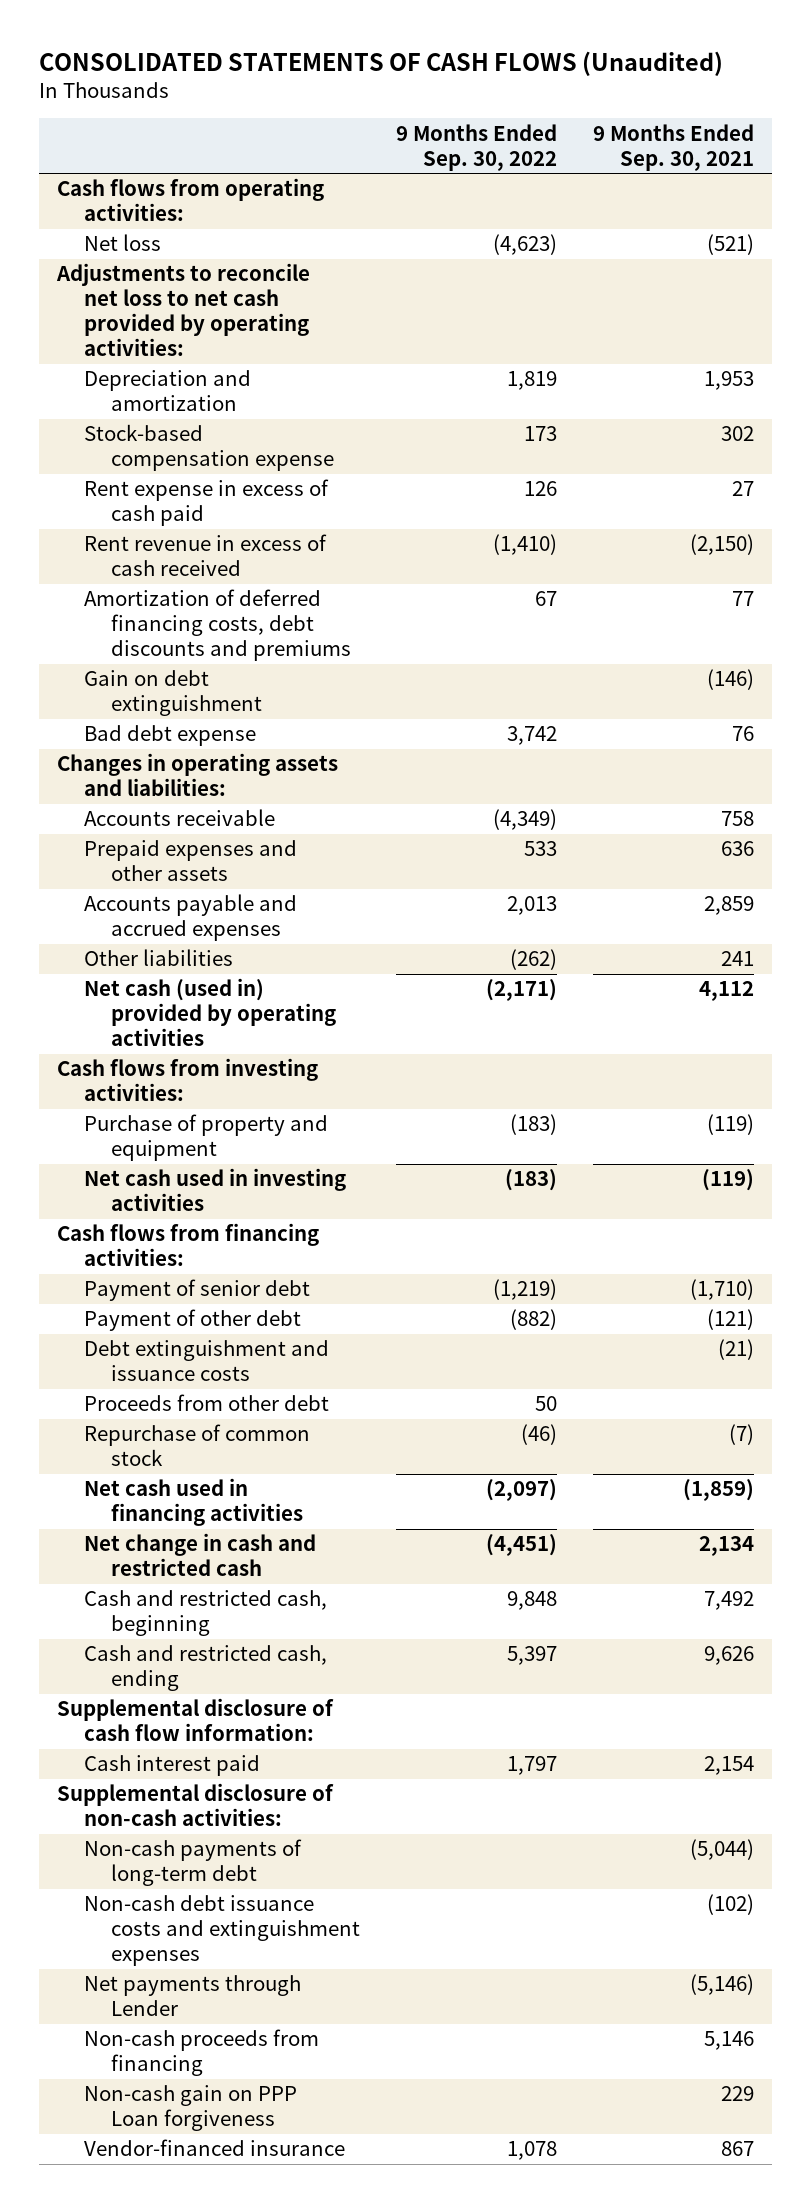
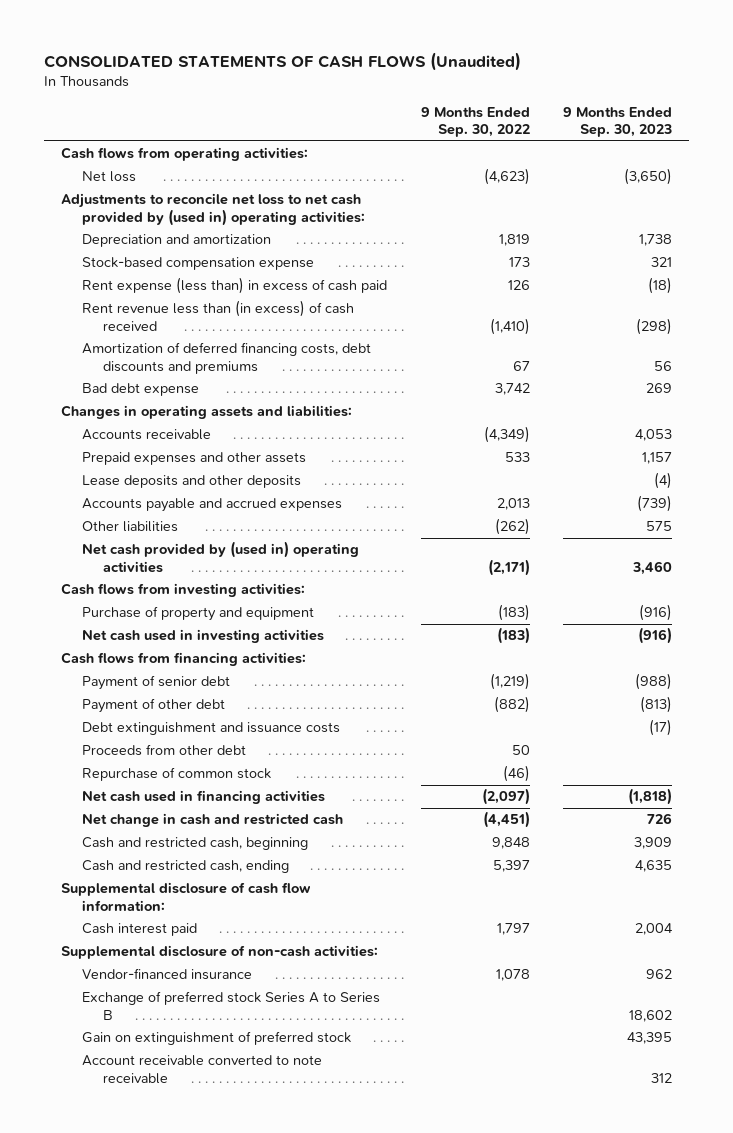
[593,123,755,171] 9 Months Ended Sep. 30, 2021 -> none
none -> [563,106,673,137] 9 Months Ended Sep. 30, 2023
[56,263,311,357] Adjustments to reconcile net loss to net cash provided by operating activities: -> [61,193,366,226] Adjustments to reconcile net loss to net cash provided by (used in) operating activities:
[84,479,330,527] Rent expense in excess of cash paid -> [82,277,388,295] Rent expense (less than) in excess of cash paid
[84,534,328,577] Rent revenue in excess of cash received -> [82,300,355,331] Rent revenue less than (in excess) of cash received
[84,670,263,717] Gain on debt extinguishment -> none
none -> [82,475,302,489] Lease deposits and other deposits
[84,978,337,1047] Net cash (used in) provided by operating activities -> [82,541,360,573] Net cash provided by (used in) operating activities
[84,1839,303,1887] Non-cash payments of long-term debt -> none
[84,1895,361,1967] Non-cash debt issuance costs and extinguishment expenses -> none
[84,1975,302,2017] Net payments through Lender -> none
[84,2029,320,2077] Non-cash proceeds from financing -> none
[84,2085,298,2132] Non-cash gain on PPP Loan forgiveness -> none
none -> [82,991,381,1020] Exchange of preferred stock Series A to Series B
none -> [82,1031,352,1046] Gain on extinguishment of preferred stock
none -> [82,1055,323,1084] Account receivable converted to note receivable

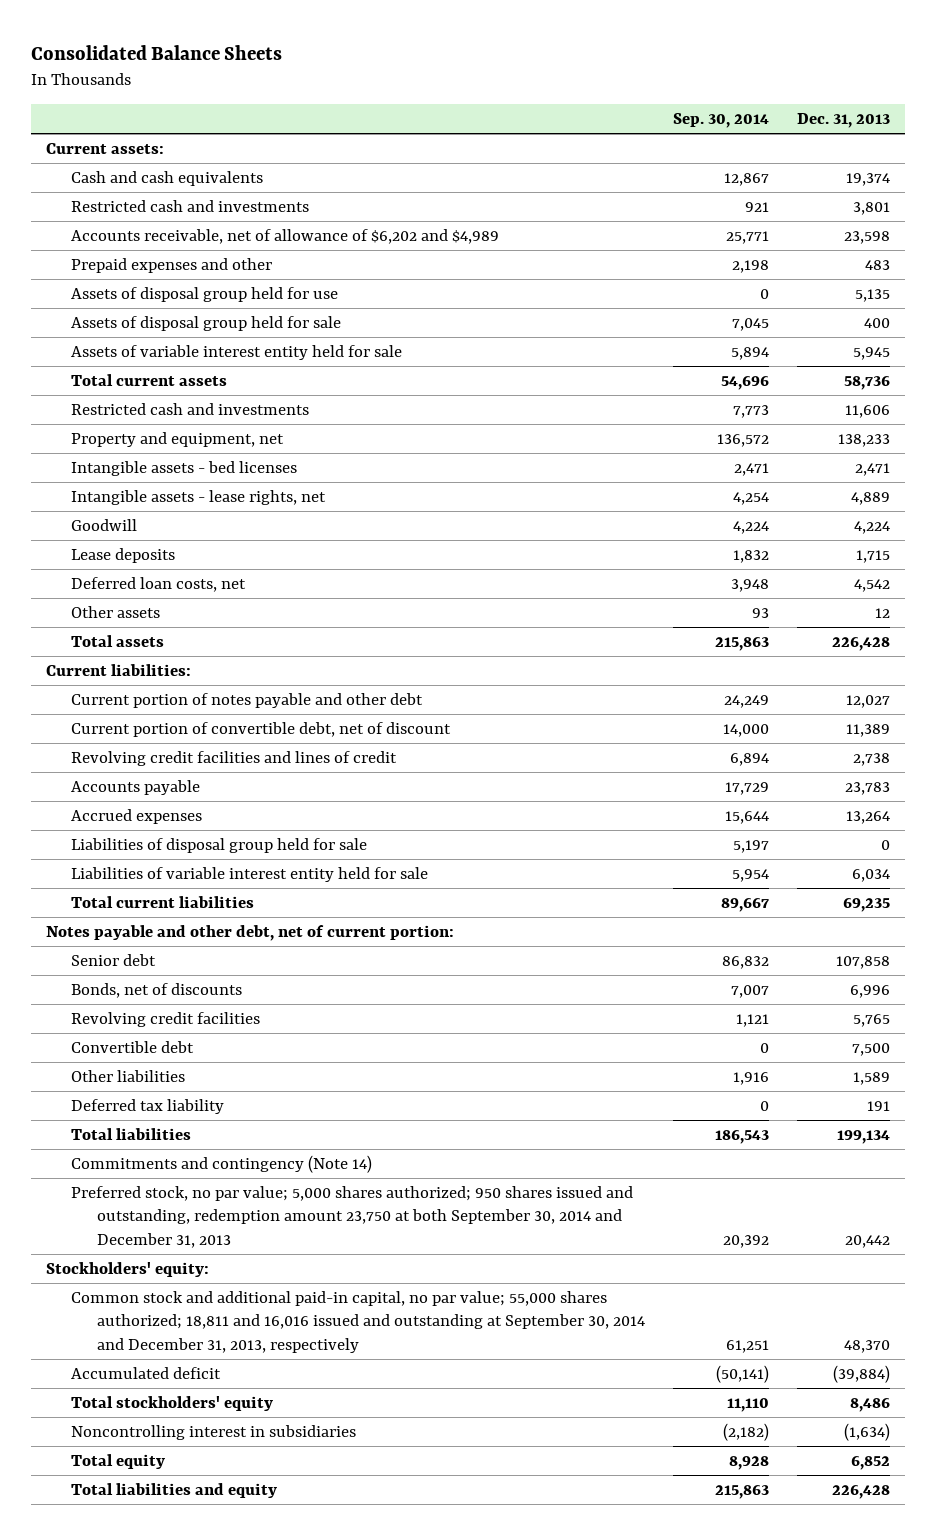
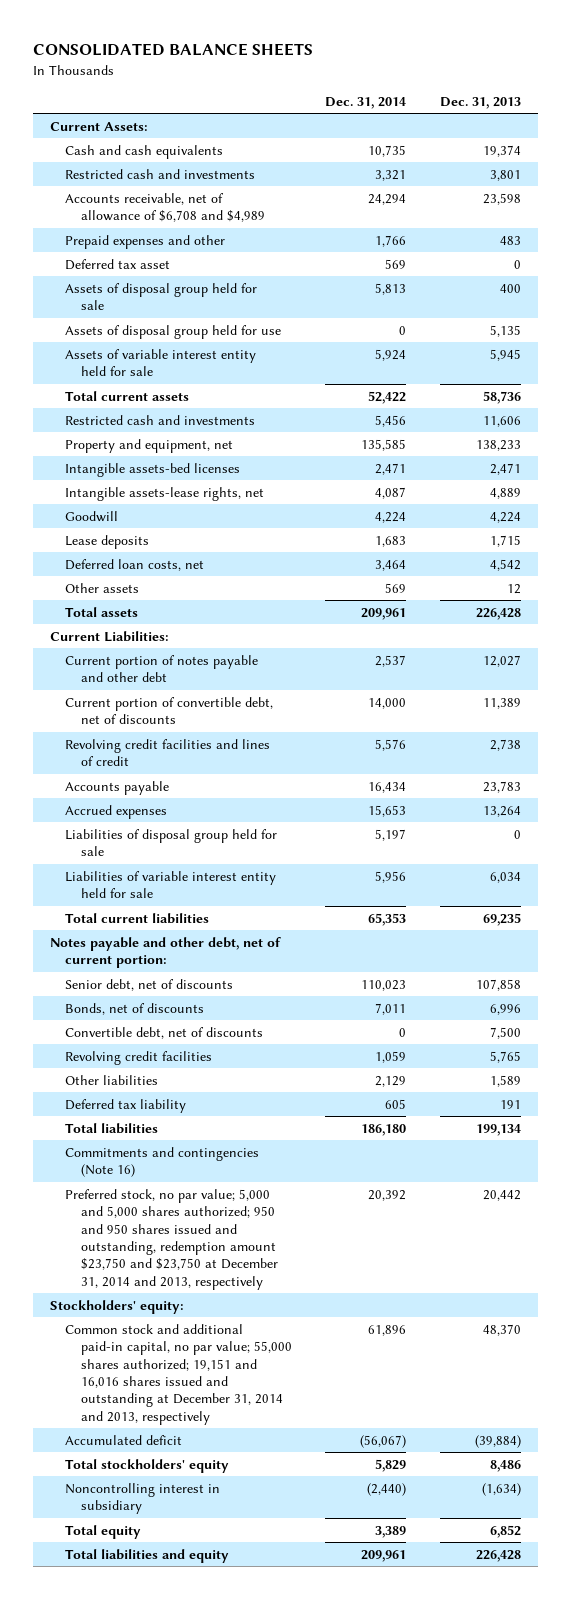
[31,45,283,61] Consolidated Balance Sheets -> [33,43,314,57] CONSOLIDATED BALANCE SHEETS
[673,112,770,128] Sep. 30, 2014 -> none
none -> [325,96,407,109] Dec. 31, 2014
[45,142,164,154] Current assets: -> [50,121,149,131] Current Assets:
[71,228,500,244] Accounts receivable, net of allowance of $6,202 and $4,989 -> [65,192,265,223] Accounts receivable, net of allowance of $6,708 and $4,989
none -> [65,258,171,270] Deferred tax asset
[71,286,339,302] Assets of disposal group held for use -> [65,324,282,339] Assets of disposal group held for use
[71,460,298,476] Intangible assets - bed licenses -> [65,462,241,477] Intangible assets-bed licenses
[71,489,327,505] Intangible assets - lease rights, net -> [65,486,265,501] Intangible assets-lease rights, net
[45,663,191,676] Current liabilities: -> [50,630,170,642] Current Liabilities:
[71,721,452,737] Current portion of convertible debt, net of discount -> [65,696,274,725] Current portion of convertible debt, net of discounts
[71,953,157,966] Senior debt -> [65,978,234,991] Senior debt, net of discounts
none -> [65,1026,264,1039] Convertible debt, net of discounts
[71,1040,195,1053] Convertible debt -> none
[71,1154,373,1173] Commitments and contingency (Note 14) -> [65,1146,260,1178] Commitments and contingencies (Note 16)
[71,1185,634,1248] Preferred stock, no par value; 5,000 shares authorized; 950 shares issued and outstanding, redemption amount 23,750 at both September 30, 2014 and December 31, 2013 -> [65,1188,278,1290] Preferred stock, no par value; 5,000 and 5,000 shares authorized; 950 and 950 shares issued and outstanding, redemption amount $23,750 and $23,750 at December 31, 2014 and 2013, respectively
[71,1290,645,1353] Common stock and additional paid-in capital, no par value; 55,000 shares authorized; 18,811 and 16,016 issued and outstanding at September 30, 2014 and December 31, 2013, respectively -> [65,1323,292,1425] Common stock and additional paid-in capital, no par value; 55,000 shares authorized; 19,151 and 16,016 shares issued and outstanding at December 31, 2014 and 2013, respectively
[71,1424,357,1440] Noncontrolling interest in subsidiaries -> [65,1482,221,1515] Noncontrolling interest in subsidiary

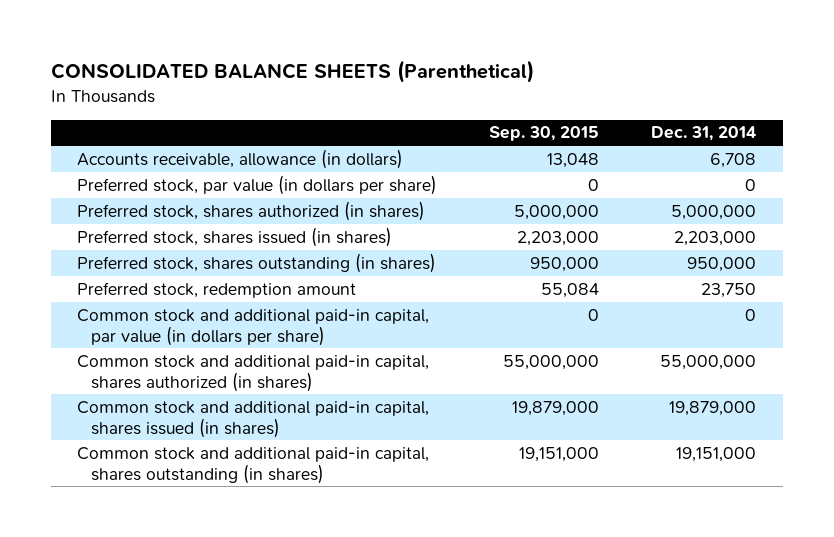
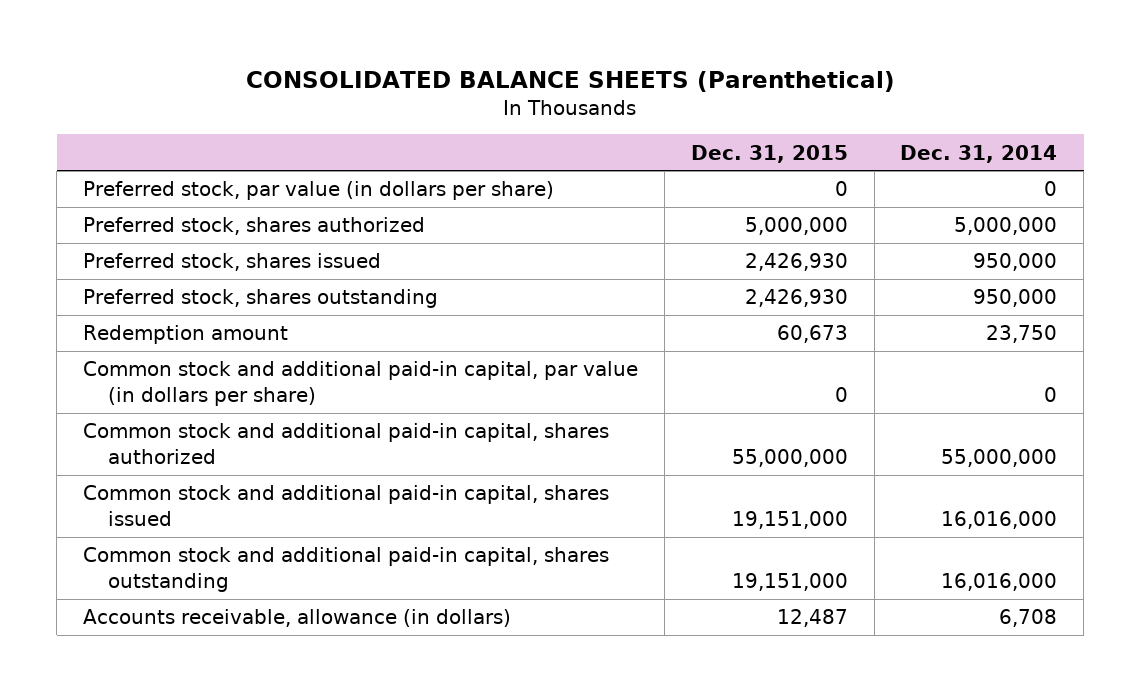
[489,126,600,142] Sep. 30, 2015 -> none
none -> [690,144,848,163] Dec. 31, 2015
[77,200,426,221] Preferred stock, shares authorized (in shares) -> [83,217,426,236] Preferred stock, shares authorized
[77,226,393,247] Preferred stock, shares issued (in shares) -> [83,253,382,272] Preferred stock, shares issued
[674,230,757,246] 2,203,000 -> [973,253,1058,272] 950,000
[77,252,437,273] Preferred stock, shares outstanding (in shares) -> [83,289,439,309] Preferred stock, shares outstanding
[77,281,357,298] Preferred stock, redemption amount -> [83,325,289,345] Redemption amount
[77,354,430,392] Common stock and additional paid-in capital, shares authorized (in shares) -> [83,423,610,465] Common stock and additional paid-in capital, shares authorized
[77,400,430,438] Common stock and additional paid-in capital, shares issued (in shares) -> [83,485,610,527] Common stock and additional paid-in capital, shares issued
[669,400,757,416] 19,879,000 -> [941,511,1058,530] 16,016,000
[77,446,430,484] Common stock and additional paid-in capital, shares outstanding (in shares) -> [83,547,610,593] Common stock and additional paid-in capital, shares outstanding
[676,446,757,462] 19,151,000 -> [941,573,1058,592] 16,016,000
[77,148,404,169] Accounts receivable, allowance (in dollars) -> [83,609,512,628] Accounts receivable, allowance (in dollars)

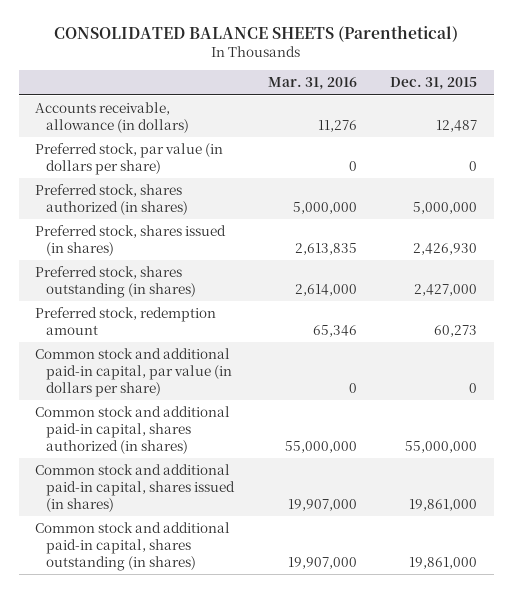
[900,144,1058,163] Dec. 31, 2014 -> none
none -> [267,77,357,91] Mar. 31, 2016
[83,609,512,628] Accounts receivable, allowance (in dollars) -> [35,102,190,134] Accounts receivable, allowance (in dollars)
[83,217,426,236] Preferred stock, shares authorized -> [35,184,189,216] Preferred stock, shares authorized (in shares)
[83,253,382,272] Preferred stock, shares issued -> [35,225,227,257] Preferred stock, shares issued (in shares)
[83,289,439,309] Preferred stock, shares outstanding -> [35,266,197,299] Preferred stock, shares outstanding (in shares)
[744,289,848,308] 2,426,930 -> [414,284,478,297] 2,427,000
[83,325,289,345] Redemption amount -> [35,307,217,336] Preferred stock, redemption amount
[776,325,848,344] 60,673 -> [434,325,478,338] 60,273
[83,423,610,465] Common stock and additional paid-in capital, shares authorized -> [35,406,231,454] Common stock and additional paid-in capital, shares authorized (in shares)
[83,485,610,527] Common stock and additional paid-in capital, shares issued -> [35,464,236,512] Common stock and additional paid-in capital, shares issued (in shares)
[731,511,848,530] 19,151,000 -> [409,498,478,511] 19,861,000
[83,547,610,593] Common stock and additional paid-in capital, shares outstanding -> [35,522,231,571] Common stock and additional paid-in capital, shares outstanding (in shares)
[731,573,848,592] 19,151,000 -> [409,556,478,569] 19,861,000

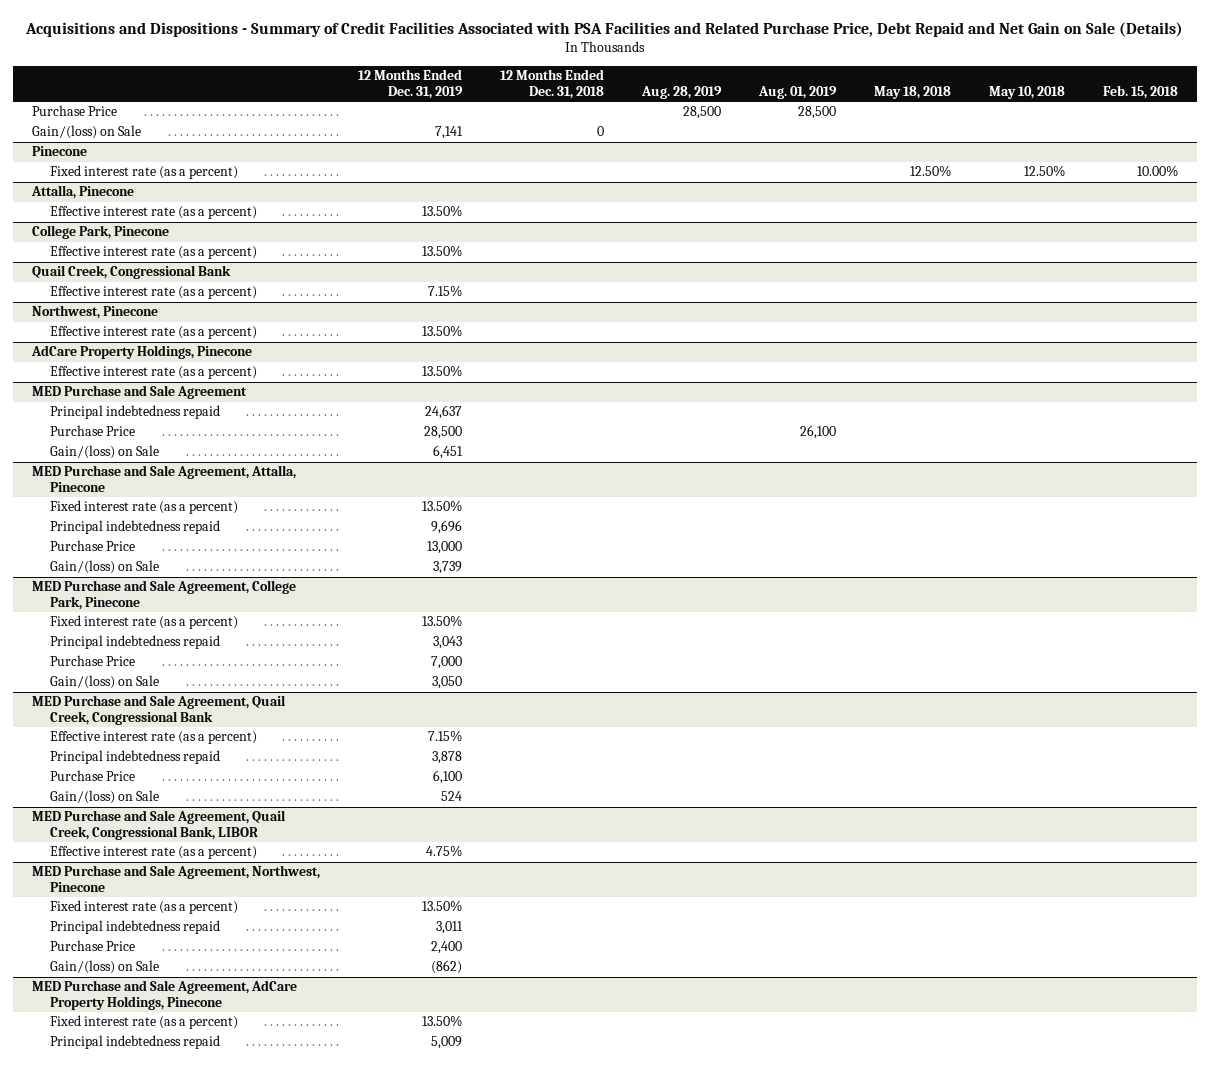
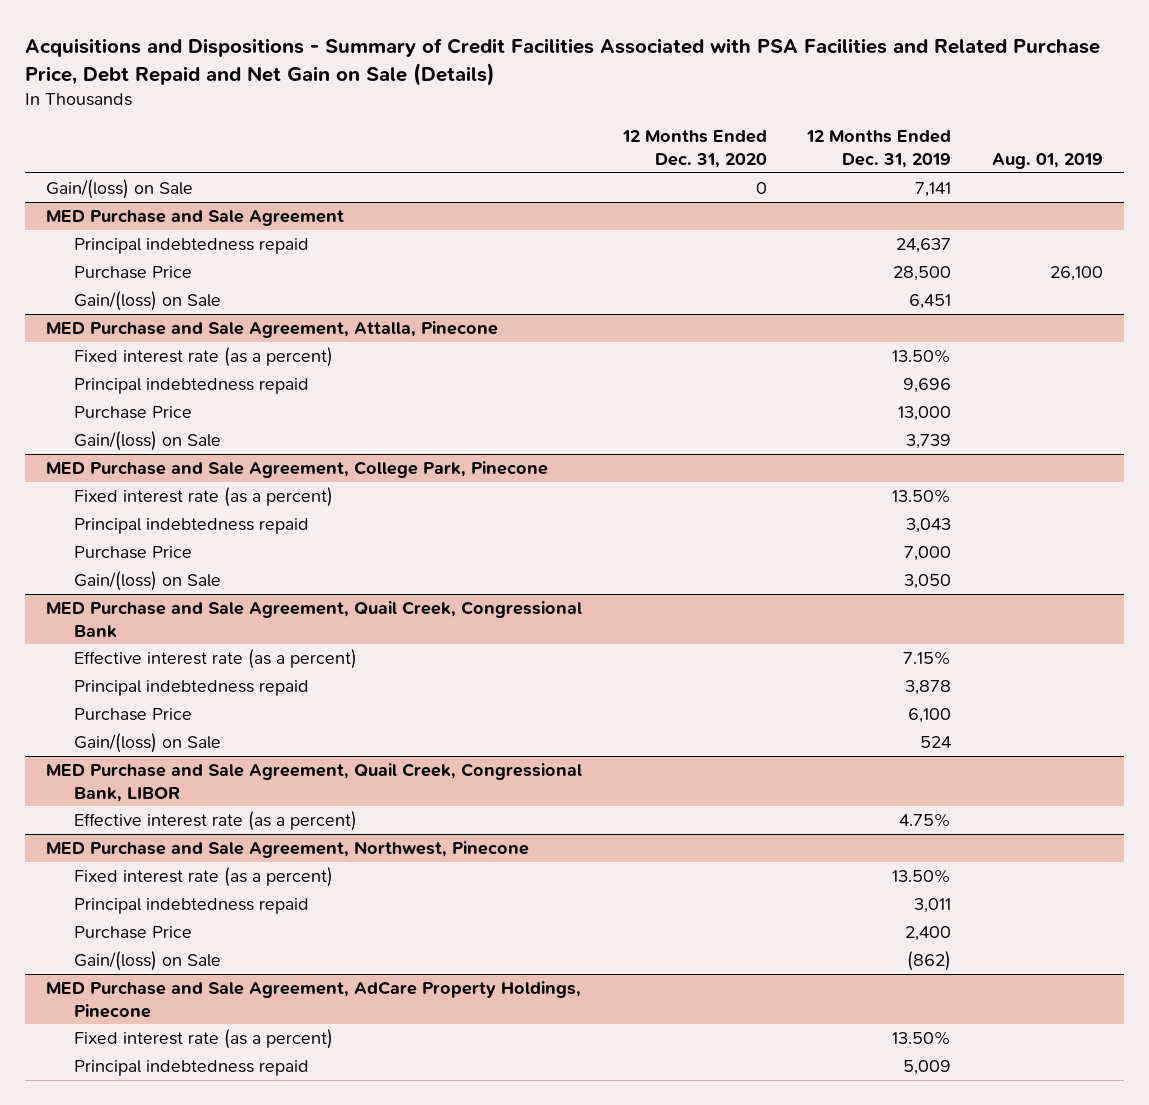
[500,69,605,99] 12 Months Ended Dec. 31, 2018 -> none
[641,85,723,99] Aug. 28, 2019 -> none
[874,85,952,99] May 18, 2018 -> none
[989,85,1066,99] May 10, 2018 -> none
[1103,84,1179,99] Feb. 15, 2018 -> none
none -> [621,130,767,168] 12 Months Ended Dec. 31, 2020
[32,105,118,117] Purchase Price -> none
[32,146,88,157] Pinecone -> none
[50,165,239,180] Fixed interest rate (as a percent) -> none
[31,185,135,200] Attalla, Pinecone -> none
[50,206,258,220] Effective interest rate (as a percent) -> none
[32,225,170,240] College Park, Pinecone -> none
[50,246,258,260] Effective interest rate (as a percent) -> none
[32,265,232,280] Quail Creek, Congressional Bank -> none
[50,286,258,300] Effective interest rate (as a percent) -> none
[32,305,159,320] Northwest, Pinecone -> none
[50,326,258,340] Effective interest rate (as a percent) -> none
[31,345,253,360] AdCare Property Holdings, Pinecone -> none
[50,366,258,380] Effective interest rate (as a percent) -> none

